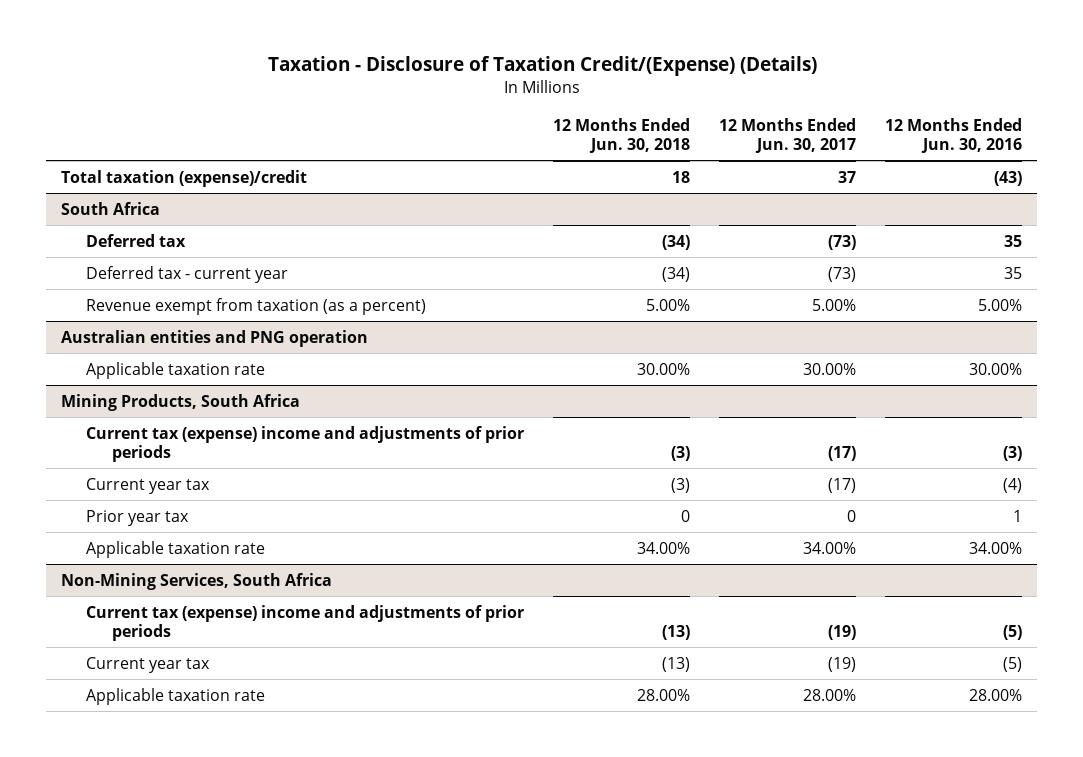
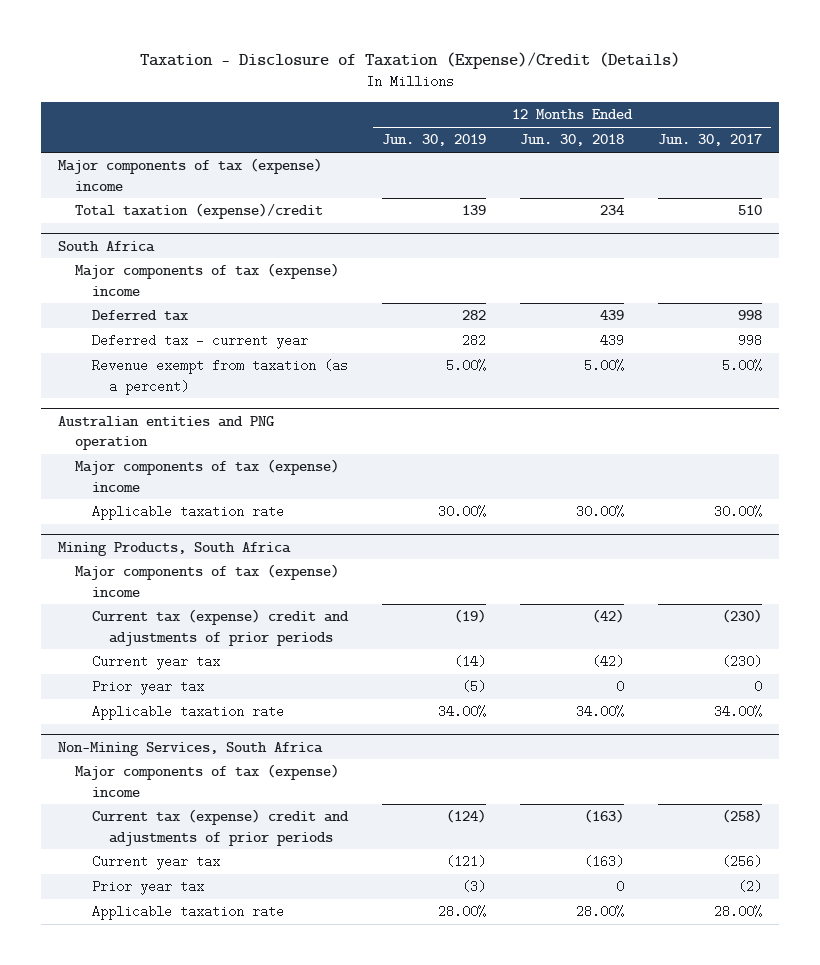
[267,56,817,77] Taxation - Disclosure of Taxation Credit/(Expense) (Details) -> [140,52,681,70] Taxation - Disclosure of Taxation (Expense)/Credit (Details)
[885,117,1023,153] 12 Months Ended Jun. 30, 2016 -> none
none -> [381,134,486,147] Jun. 30, 2019
none -> [57,158,322,191] Major components of tax (expense) income
[672,170,691,183] 18 -> [600,205,625,216] 234
[838,170,857,183] 37 -> [738,205,763,216] 510
none -> [74,263,339,296] Major components of tax (expense) income
[662,234,691,250] (34) -> [600,310,625,321] 439
[828,234,857,250] (73) -> [738,310,763,321] 998
[662,266,691,282] (34) -> [600,334,625,348] 439
[828,266,857,282] (73) -> [738,334,763,348] 998
none -> [74,459,339,492] Major components of tax (expense) income
none -> [74,564,339,597] Major components of tax (expense) income
[86,425,525,462] Current tax (expense) income and adjustments of prior periods -> [91,609,349,646] Current tax (expense) credit and adjustments of prior periods
[671,445,691,461] (3) -> [592,609,625,624] (42)
[828,445,857,461] (17) -> [722,609,763,624] (230)
[671,477,691,493] (3) -> [592,655,625,669] (42)
[828,477,857,493] (17) -> [722,655,763,669] (230)
none -> [74,764,339,797] Major components of tax (expense) income
[86,604,525,641] Current tax (expense) income and adjustments of prior periods -> [91,809,349,846] Current tax (expense) credit and adjustments of prior periods
[662,624,691,640] (13) -> [584,809,625,824] (163)
[828,624,857,640] (19) -> [722,809,763,824] (258)
[662,656,691,672] (13) -> [584,855,625,869] (163)
[828,656,857,672] (19) -> [722,855,763,869] (256)
none -> [91,880,204,896] Prior year tax

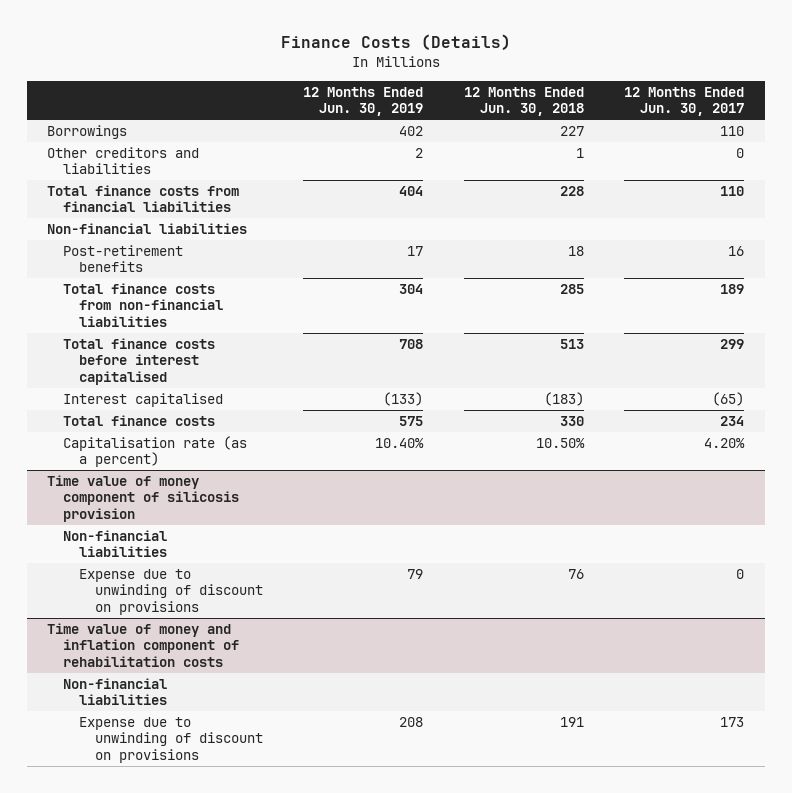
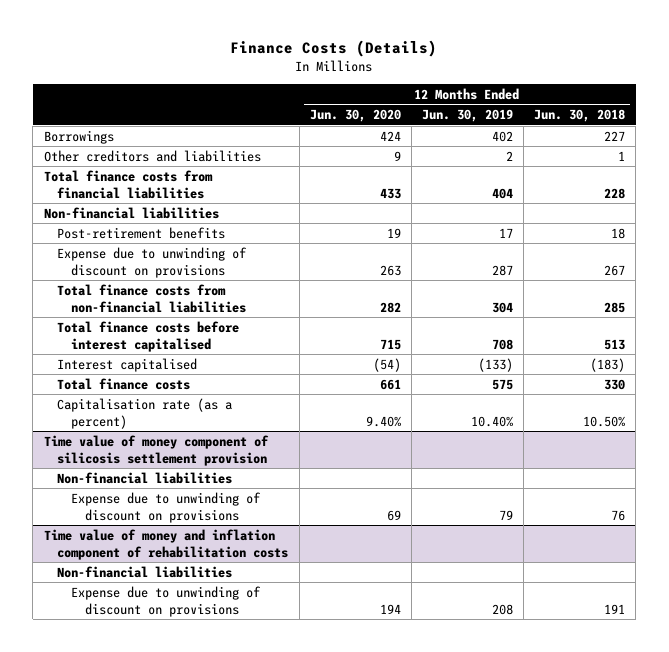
[624,86,745,117] 12 Months Ended Jun. 30, 2017 -> none
none -> [309,109,401,123] Jun. 30, 2020
none -> [57,246,248,278] Expense due to unwinding of discount on provisions
[47,474,240,522] Time value of money component of silicosis provision -> [43,434,269,466] Time value of money component of silicosis settlement provision

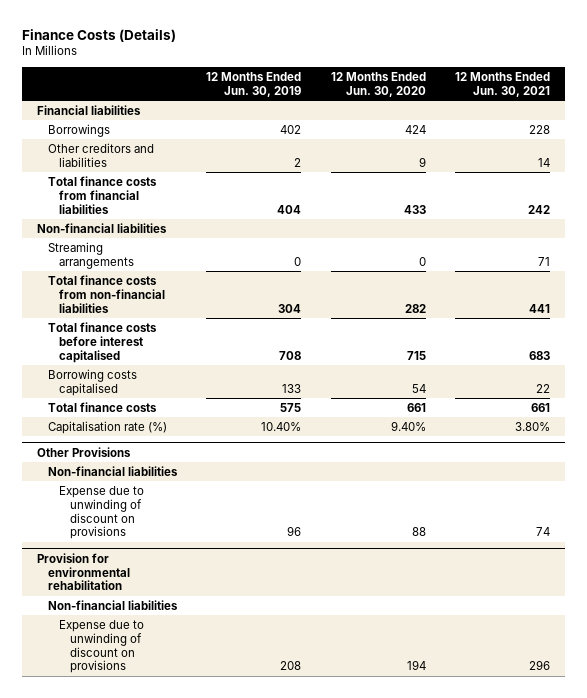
[533,109,625,123] Jun. 30, 2018 -> none
none -> [455,71,551,97] 12 Months Ended Jun. 30, 2021
none -> [36,104,141,115] Financial liabilities
[57,226,226,239] Post-retirement benefits -> none
[57,246,248,278] Expense due to unwinding of discount on provisions -> none
none -> [47,241,134,269] Streaming arrangements
[57,357,198,372] Interest capitalised -> [47,368,137,396] Borrowing costs capitalised
[372,357,401,372] (54) -> [411,383,426,393] 54
[477,357,513,372] (133) -> [282,383,302,393] 133
[43,434,269,466] Time value of money component of silicosis settlement provision -> none
[57,397,233,429] Capitalisation rate (as a percent) -> [47,420,167,434] Capitalisation rate (%)
none -> [36,446,131,457] Other Provisions
[386,509,401,521] 69 -> [411,527,426,537] 88
[498,509,513,520] 79 -> [287,526,302,537] 96
[43,528,289,560] Time value of money and inflation component of rehabilitation costs -> [36,552,130,591] Provision for environmental rehabilitation

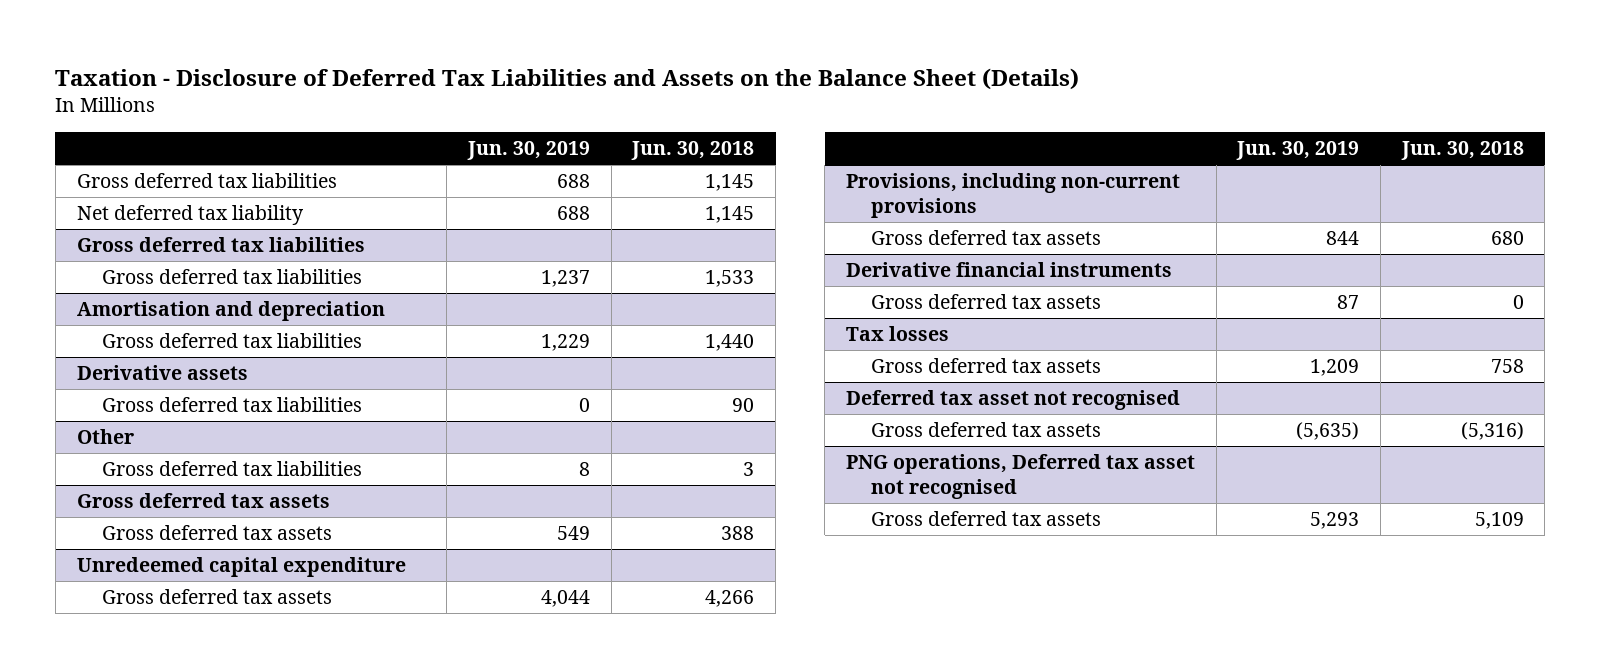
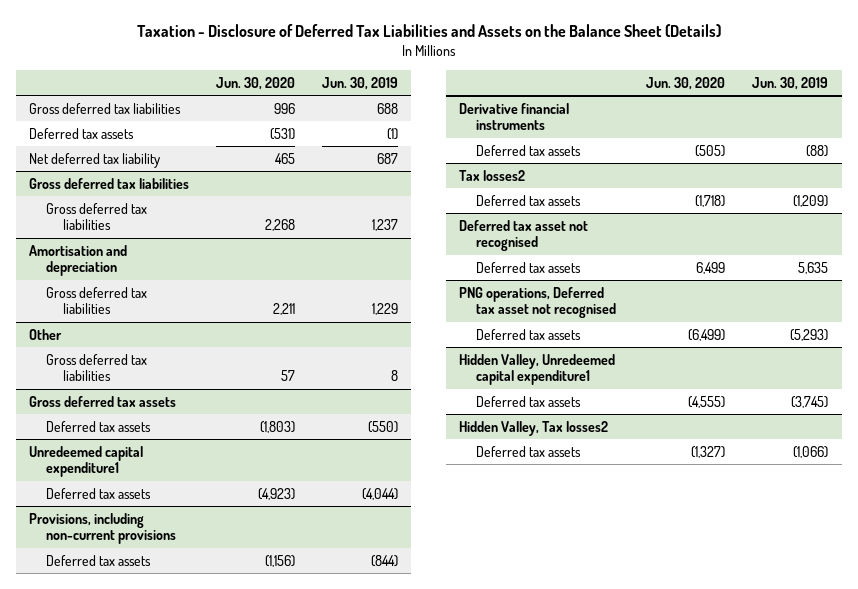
[631,141,755,161] Jun. 30, 2018 -> none
none -> [216,76,296,90] Jun. 30, 2020
none -> [29,127,135,139] Deferred tax assets
[556,206,590,221] 688 -> [377,152,399,164] 687
[76,365,248,381] Derivative assets -> none
[101,397,362,413] Gross deferred tax liabilities -> none
[101,525,332,541] Gross deferred tax assets -> [46,420,152,432] Deferred tax assets
[556,526,590,541] 549 -> [368,420,399,433] (550)
[76,557,406,578] Unredeemed capital expenditure -> [29,445,144,478] Unredeemed capital expenditure1
[101,589,332,605] Gross deferred tax assets -> [46,487,152,499] Deferred tax assets
[540,590,590,608] 4,044 -> [362,487,399,500] (4,044)
[870,230,1101,246] Gross deferred tax assets -> [46,554,152,566] Deferred tax assets
[1326,231,1360,246] 844 -> [371,554,399,567] (844)
[870,294,1101,310] Gross deferred tax assets -> [476,144,582,156] Deferred tax assets
[1337,295,1360,310] 87 -> [806,144,829,157] (88)
[845,326,949,342] Tax losses -> [459,169,526,181] Tax losses2
[870,358,1101,374] Gross deferred tax assets -> [476,194,582,206] Deferred tax assets
[1310,359,1360,377] 1,209 -> [793,194,829,207] (1,209)
[870,422,1101,438] Gross deferred tax assets -> [476,261,582,273] Deferred tax assets
[1296,422,1360,441] (5,635) -> [798,261,829,274] 5,635
[870,511,1101,527] Gross deferred tax assets -> [476,328,582,340] Deferred tax assets
[1310,512,1360,530] 5,293 -> [790,328,829,341] (5,293)
none -> [459,353,616,386] Hidden Valley, Unredeemed capital expenditure1
none -> [476,395,582,407] Deferred tax assets
none -> [459,420,609,436] Hidden Valley, Tax losses2
none -> [476,445,582,457] Deferred tax assets

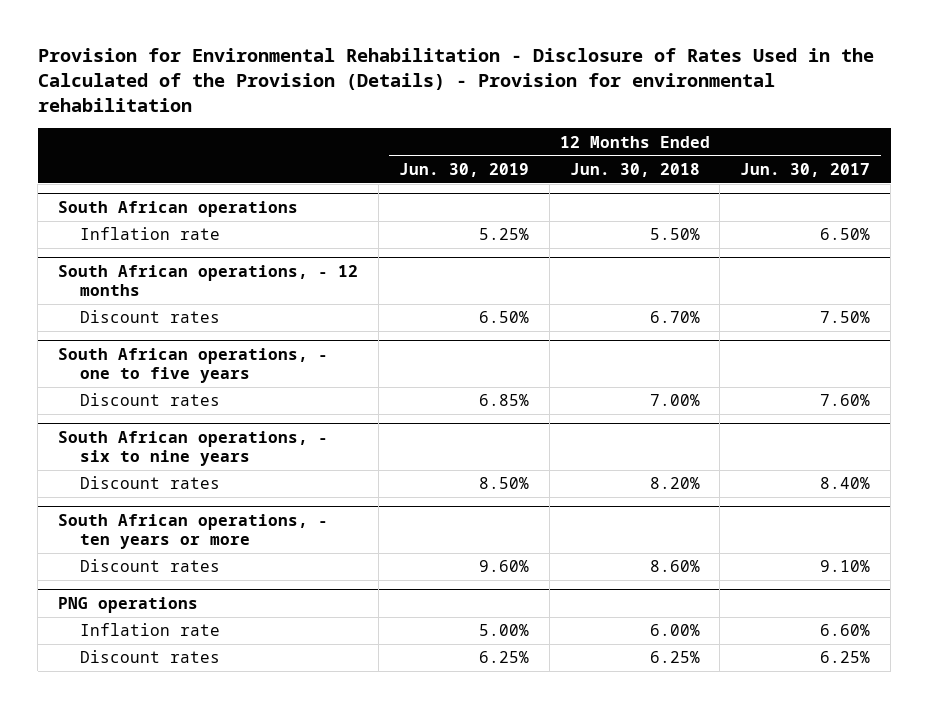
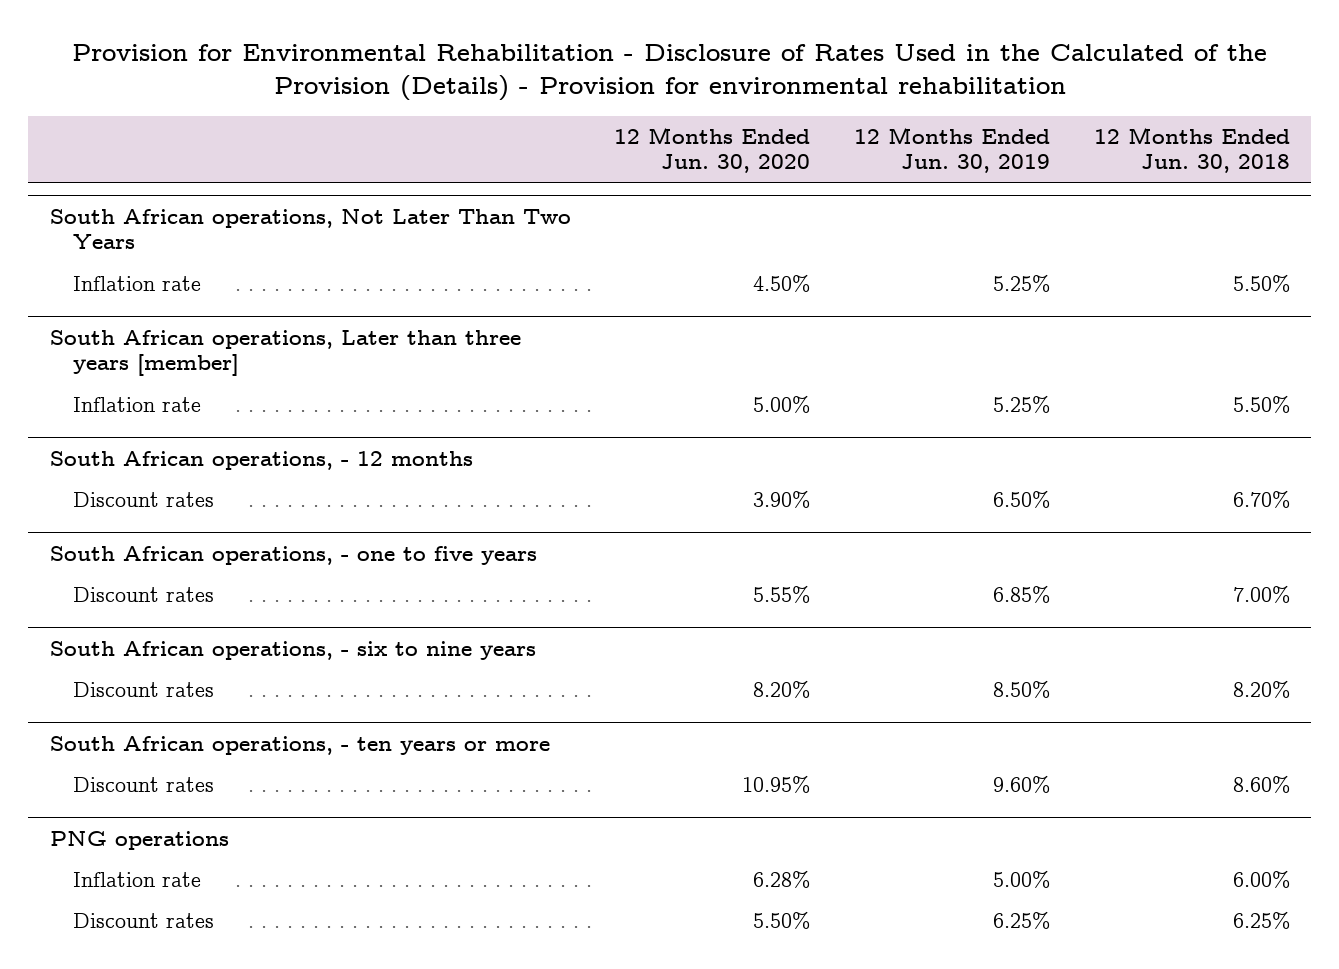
[740,162,871,177] Jun. 30, 2017 -> none
none -> [614,126,811,174] 12 Months Ended Jun. 30, 2020
[58,200,299,217] South African operations -> none
none -> [49,208,571,250] South African operations, Not Later Than Two Years
none -> [49,329,521,377] South African operations, Later than three years [member]
none -> [73,396,202,412] Inflation rate

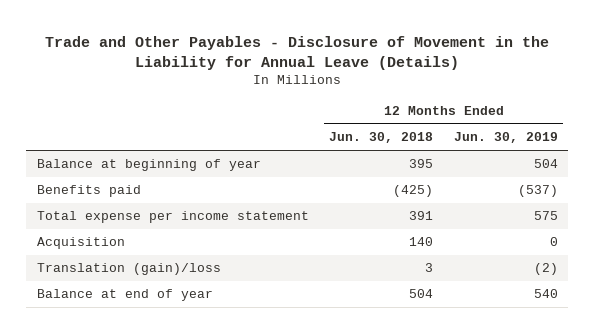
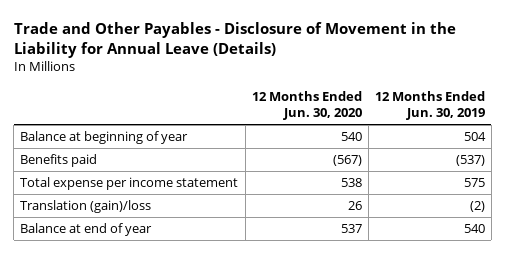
[329,132,434,144] Jun. 30, 2018 -> none
none -> [251,90,362,121] 12 Months Ended Jun. 30, 2020
[36,237,125,250] Acquisition -> none

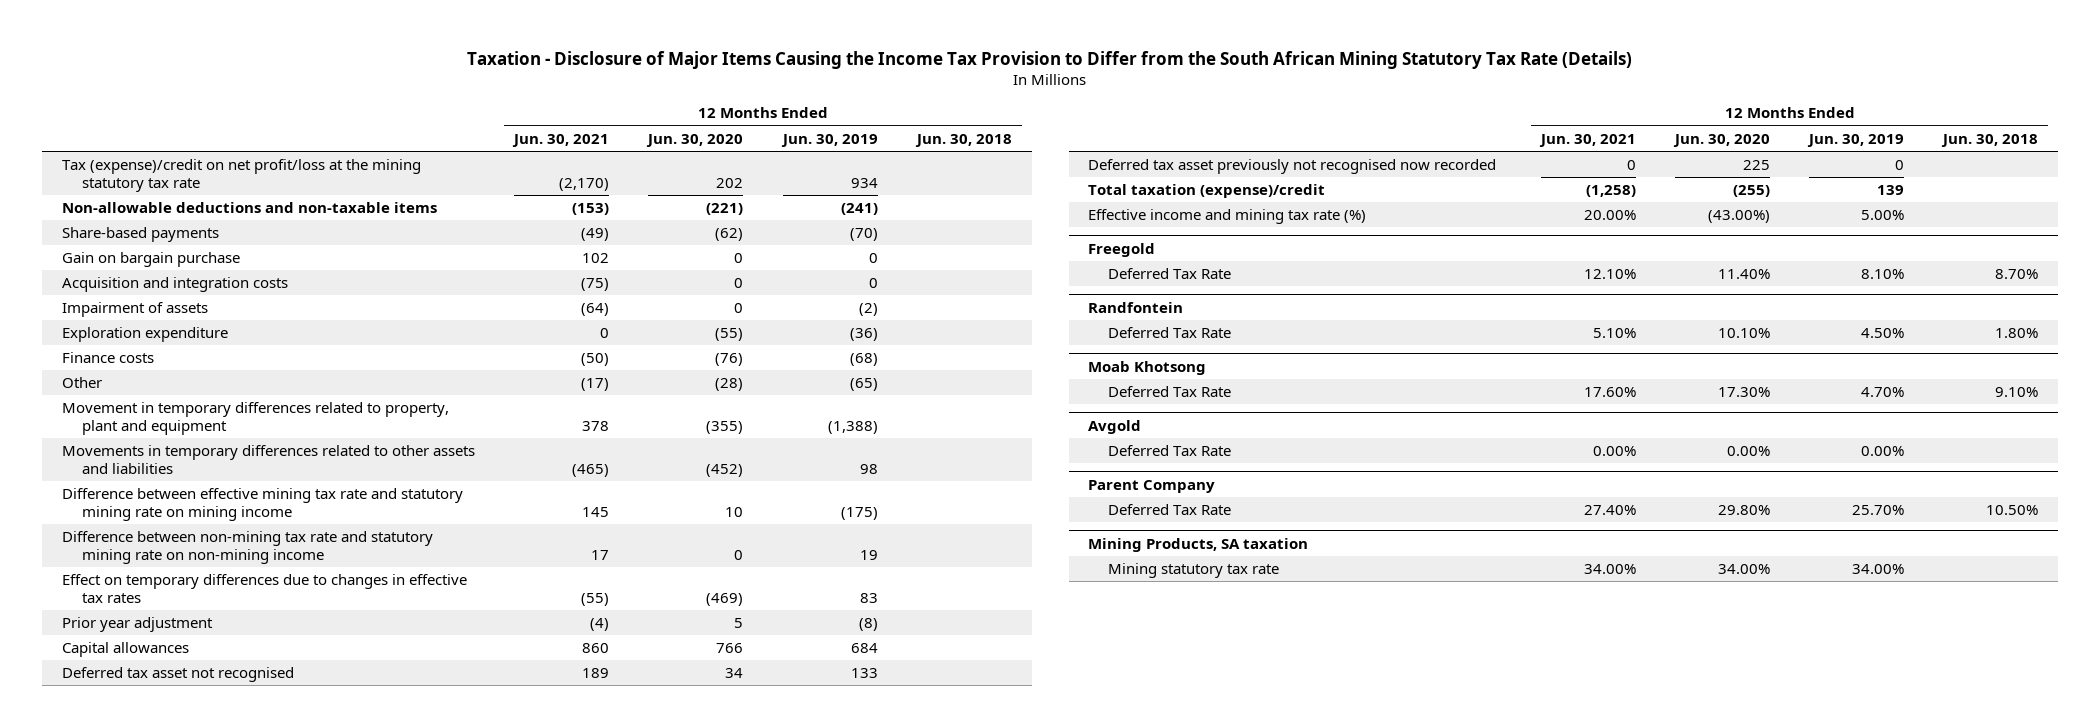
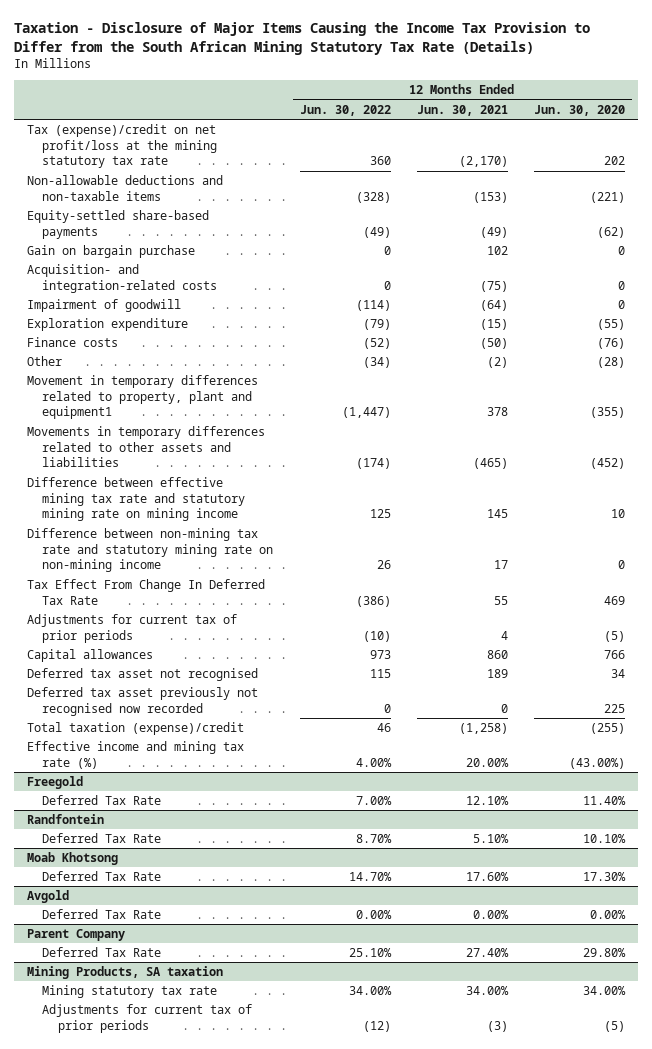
[780,133,878,147] Jun. 30, 2019 -> none
[914,133,1012,147] Jun. 30, 2018 -> none
none -> [299,104,391,116] Jun. 30, 2022
[61,227,219,243] Share-based payments -> [27,210,210,239] Equity-settled share-based payments
[61,277,288,293] Acquisition and integration costs -> [27,264,218,293] Acquisition- and integration-related costs
[61,302,208,318] Impairment of assets -> [27,299,182,313] Impairment of goodwill
[600,328,610,339] 0 -> [479,319,508,331] (15)
[581,378,610,392] (17) -> [486,357,508,369] (2)
[61,402,449,435] Movement in temporary differences related to property, plant and equipment -> [27,375,259,420] Movement in temporary differences related to property, plant and equipment1
[61,617,213,633] Prior year adjustment -> none
[61,574,467,603] Effect on temporary differences due to changes in effective tax rates -> [27,579,266,605] Tax Effect From Change In Deferred Tax Rate
[581,592,610,606] (55) -> [493,595,508,605] 55
[706,592,744,606] (469) -> [604,595,626,605] 469
none -> [27,614,238,643] Adjustments for current tax of prior periods
none -> [42,1004,253,1033] Adjustments for current tax of prior periods

